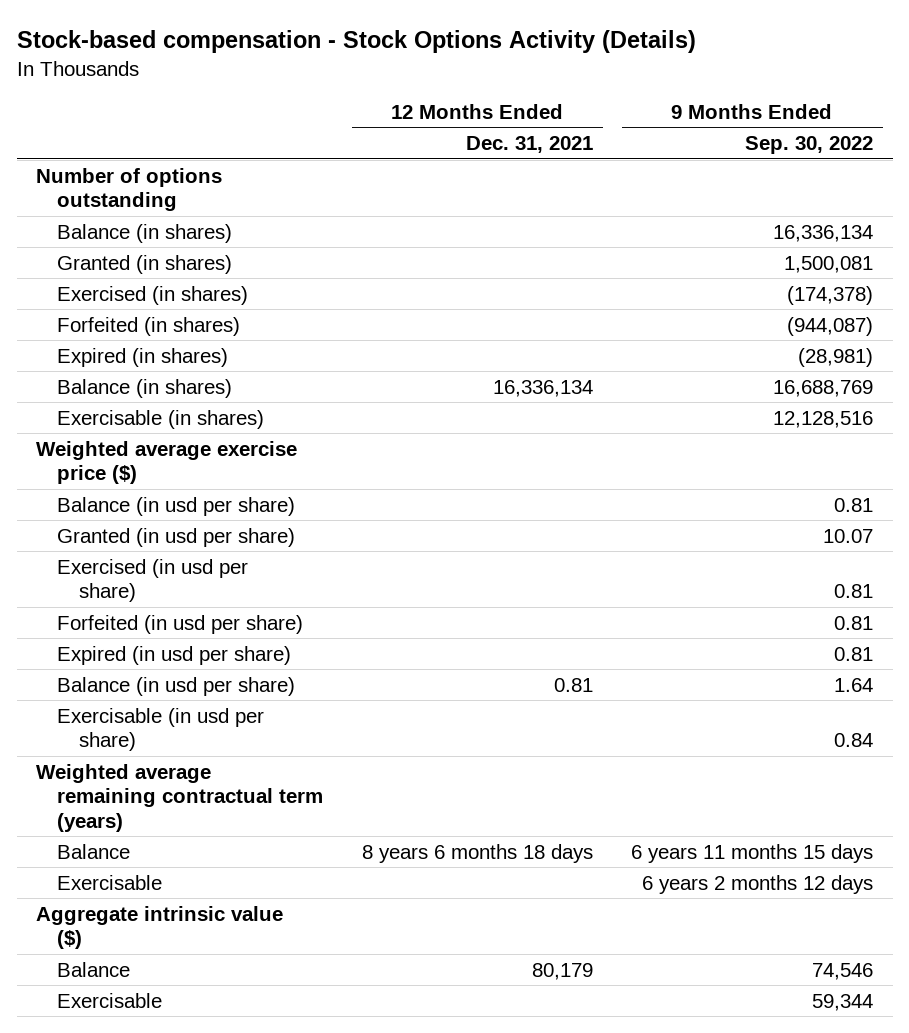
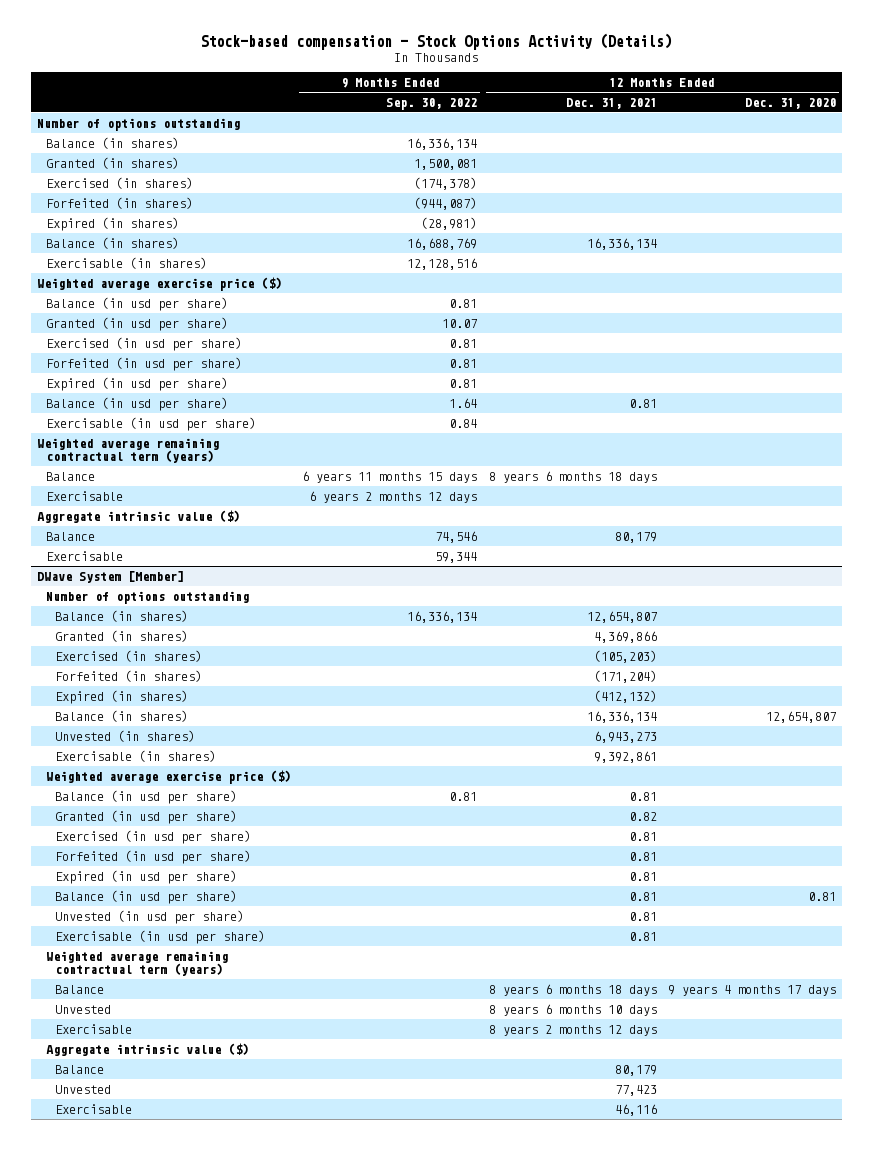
none -> [745,97,837,109] Dec. 31, 2020
none -> [36,570,184,583] DWave System [Member]
none -> [45,590,249,604] Number of options outstanding
none -> [54,609,188,622] Balance (in shares)
none -> [54,629,188,642] Granted (in shares)
none -> [54,649,202,662] Exercised (in shares)
none -> [54,669,202,682] Forfeited (in shares)
none -> [54,689,188,704] Expired (in shares)
none -> [54,709,188,722] Balance (in shares)
none -> [54,729,195,742] Unvested (in shares)
none -> [54,749,216,762] Exercisable (in shares)
none -> [45,769,291,784] Weighted average exercise price ($)
none -> [54,789,237,804] Balance (in usd per share)
none -> [54,809,237,824] Granted (in usd per share)
none -> [54,829,251,844] Exercised (in usd per share)
none -> [54,849,251,864] Forfeited (in usd per share)
none -> [54,869,237,884] Expired (in usd per share)
none -> [54,889,237,904] Balance (in usd per share)
none -> [54,909,244,924] Unvested (in usd per share)
none -> [54,929,265,944] Exercisable (in usd per share)
none -> [45,950,228,977] Weighted average remaining contractual term (years)
none -> [54,984,104,994] Balance
none -> [54,1004,111,1014] Unvested
none -> [54,1023,132,1034] Exercisable
none -> [45,1042,249,1056] Aggregate intrinsic value ($)
none -> [54,1064,104,1074] Balance
none -> [54,1084,111,1094] Unvested
none -> [54,1103,132,1114] Exercisable

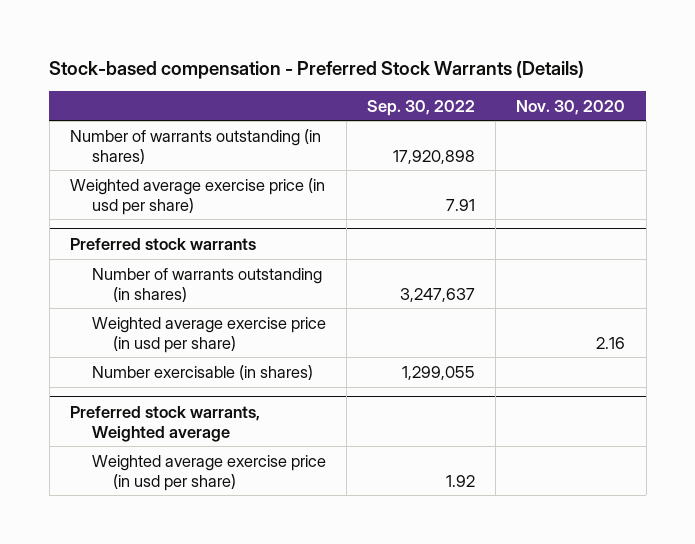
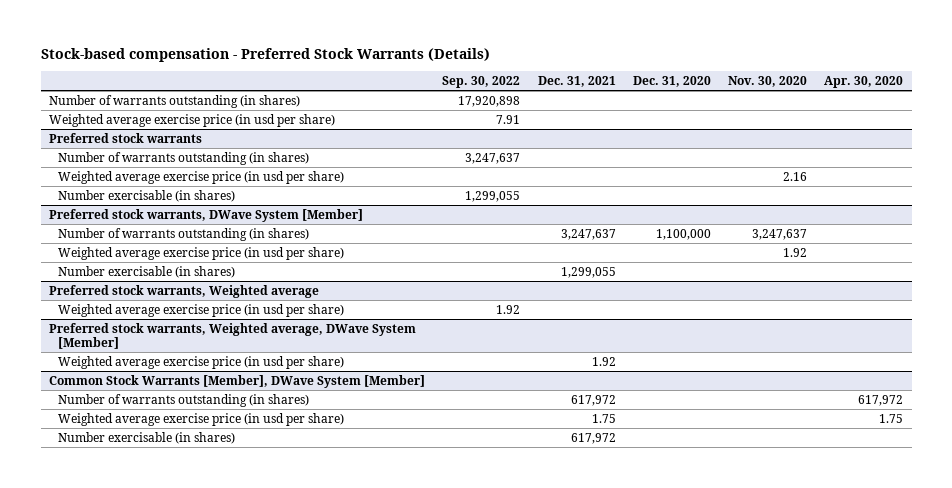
none -> [537,76,616,88] Dec. 31, 2021
none -> [632,76,711,88] Dec. 31, 2020
none -> [823,76,903,89] Apr. 30, 2020
none -> [49,208,364,222] Preferred stock warrants, DWave System [Member]
none -> [58,227,310,241] Number of warrants outstanding (in shares)
none -> [58,246,345,260] Weighted average exercise price (in usd per share)
none -> [58,265,236,278] Number exercisable (in shares)
none -> [49,322,417,349] Preferred stock warrants, Weighted average, DWave System [Member]
none -> [58,355,345,369] Weighted average exercise price (in usd per share)
none -> [49,374,426,388] Common Stock Warrants [Member], DWave System [Member]
none -> [58,393,310,407] Number of warrants outstanding (in shares)
none -> [58,412,345,426] Weighted average exercise price (in usd per share)
none -> [58,431,236,444] Number exercisable (in shares)

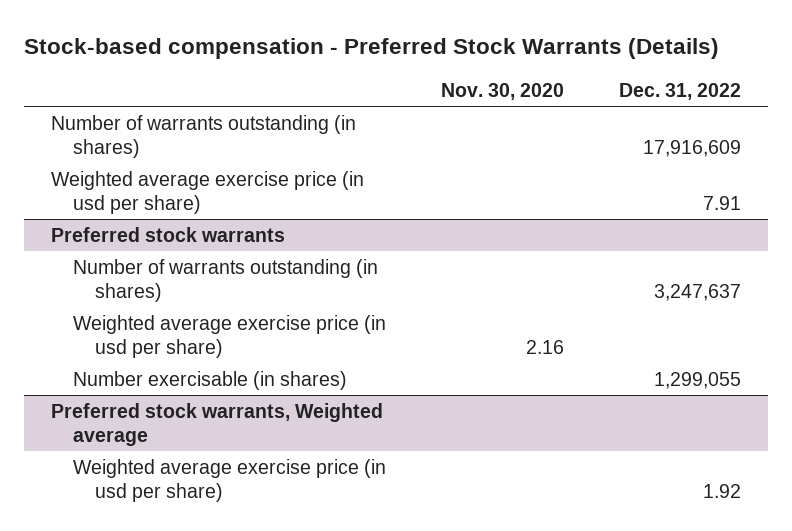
[442,76,521,89] Sep. 30, 2022 -> none
[537,76,616,88] Dec. 31, 2021 -> none
[632,76,711,88] Dec. 31, 2020 -> none
[823,76,903,89] Apr. 30, 2020 -> none
none -> [618,82,741,100] Dec. 31, 2022
[49,208,364,222] Preferred stock warrants, DWave System [Member] -> none
[58,227,310,241] Number of warrants outstanding (in shares) -> none
[58,246,345,260] Weighted average exercise price (in usd per share) -> none
[58,265,236,278] Number exercisable (in shares) -> none
[49,322,417,349] Preferred stock warrants, Weighted average, DWave System [Member] -> none
[58,355,345,369] Weighted average exercise price (in usd per share) -> none
[49,374,426,388] Common Stock Warrants [Member], DWave System [Member] -> none
[58,393,310,407] Number of warrants outstanding (in shares) -> none
[58,412,345,426] Weighted average exercise price (in usd per share) -> none
[58,431,236,444] Number exercisable (in shares) -> none

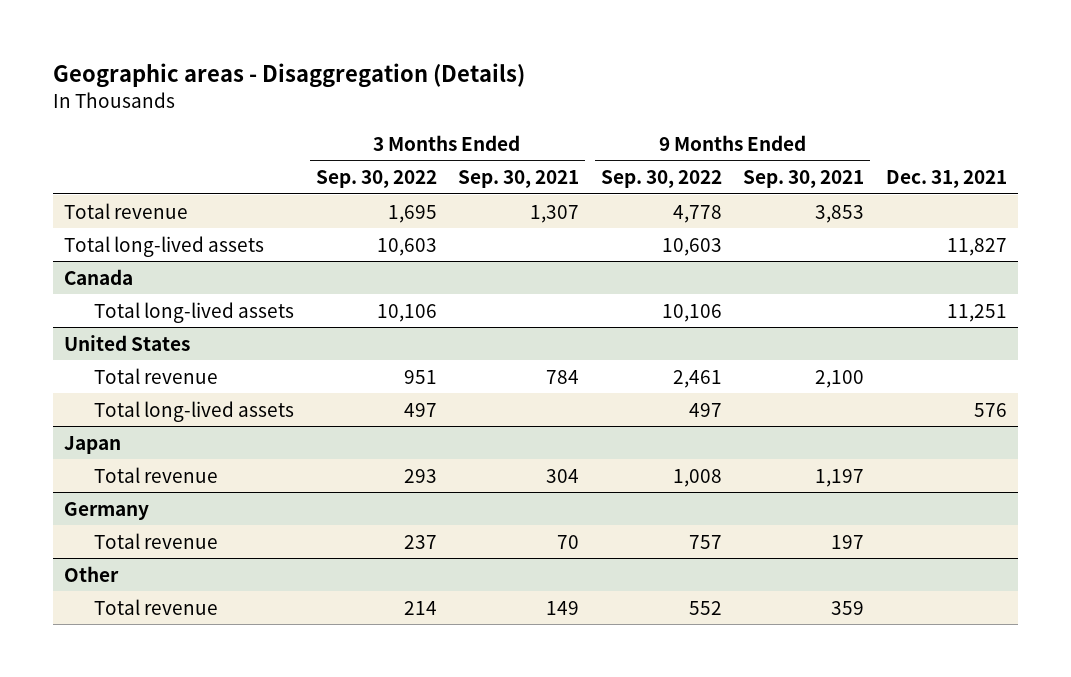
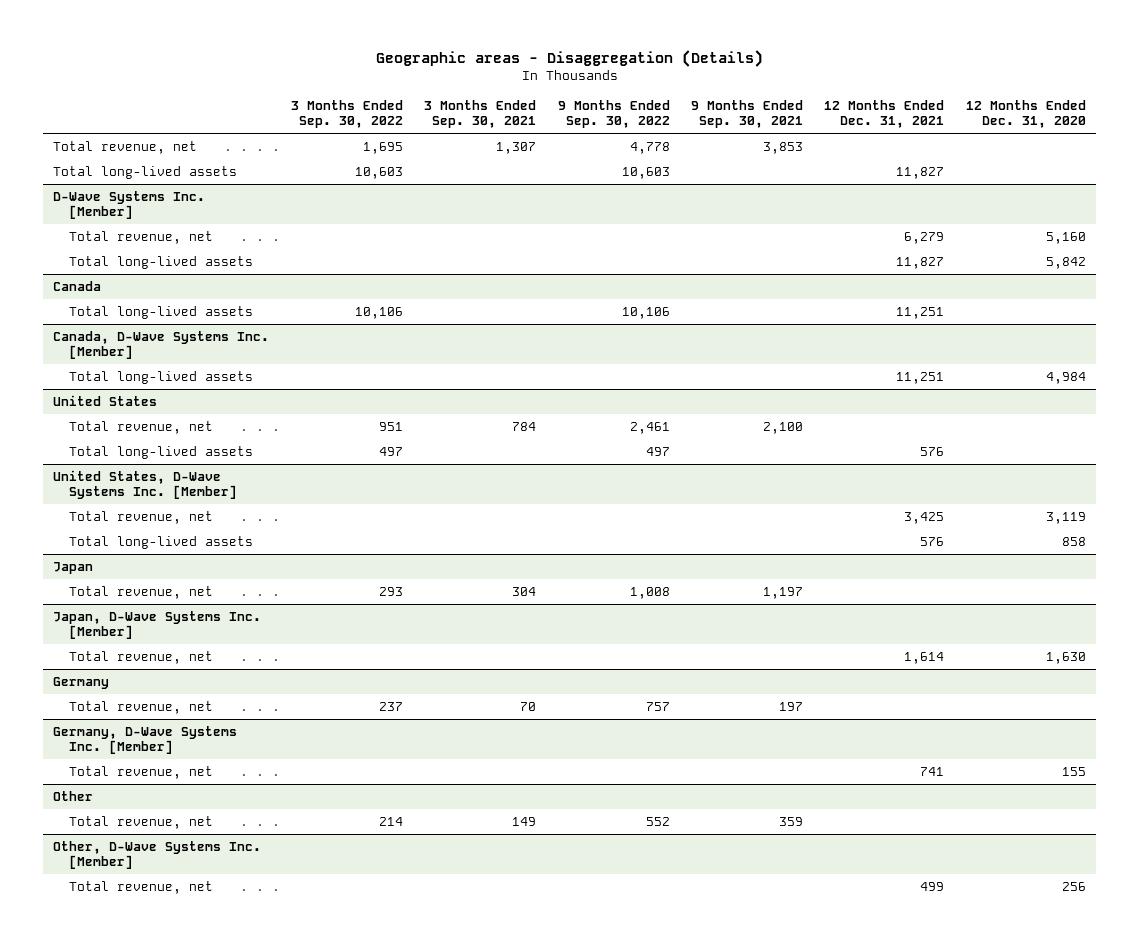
[885,169,1007,188] Dec. 31, 2021 -> none
none -> [824,100,945,129] 12 Months Ended Dec. 31, 2021
none -> [965,100,1086,129] 12 Months Ended Dec. 31, 2020
[63,202,188,219] Total revenue -> [53,140,198,154] Total revenue, net
none -> [53,190,206,219] D-Wave Systems Inc. [Member]
none -> [68,230,213,244] Total revenue, net
none -> [68,255,253,269] Total long-lived assets
none -> [53,330,270,359] Canada, D-Wave Systems Inc. [Member]
none -> [68,370,253,384] Total long-lived assets
[93,367,218,384] Total revenue -> [68,420,213,434] Total revenue, net
none -> [53,469,237,499] United States, D-Wave Systems Inc. [Member]
none -> [68,510,213,524] Total revenue, net
none -> [68,535,253,549] Total long-lived assets
[93,466,218,483] Total revenue -> [68,585,213,599] Total revenue, net
none -> [53,610,262,639] Japan, D-Wave Systems Inc. [Member]
none -> [68,650,213,664] Total revenue, net
[93,532,218,549] Total revenue -> [68,700,213,714] Total revenue, net
none -> [53,725,238,754] Germany, D-Wave Systems Inc. [Member]
none -> [68,765,213,779] Total revenue, net
[93,598,218,615] Total revenue -> [68,815,213,829] Total revenue, net
none -> [53,840,262,869] Other, D-Wave Systems Inc. [Member]
none -> [68,880,213,894] Total revenue, net

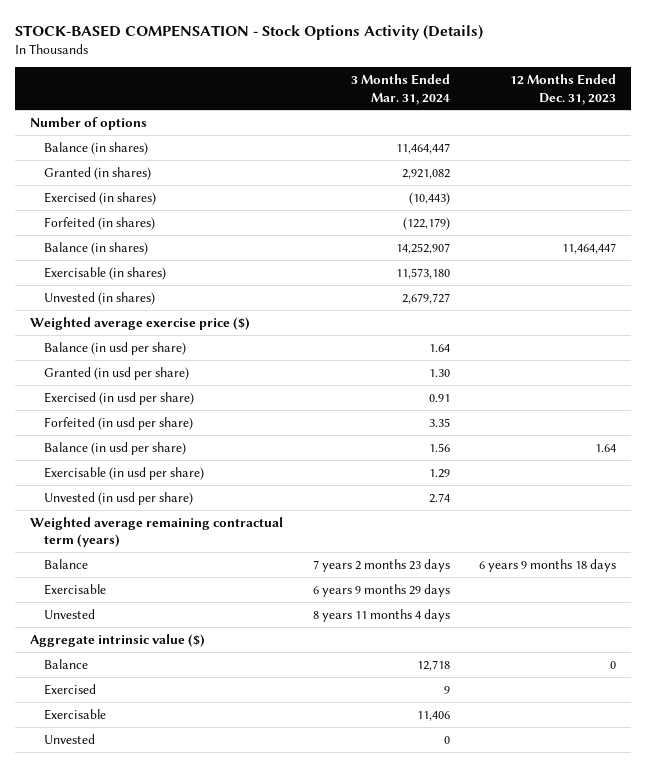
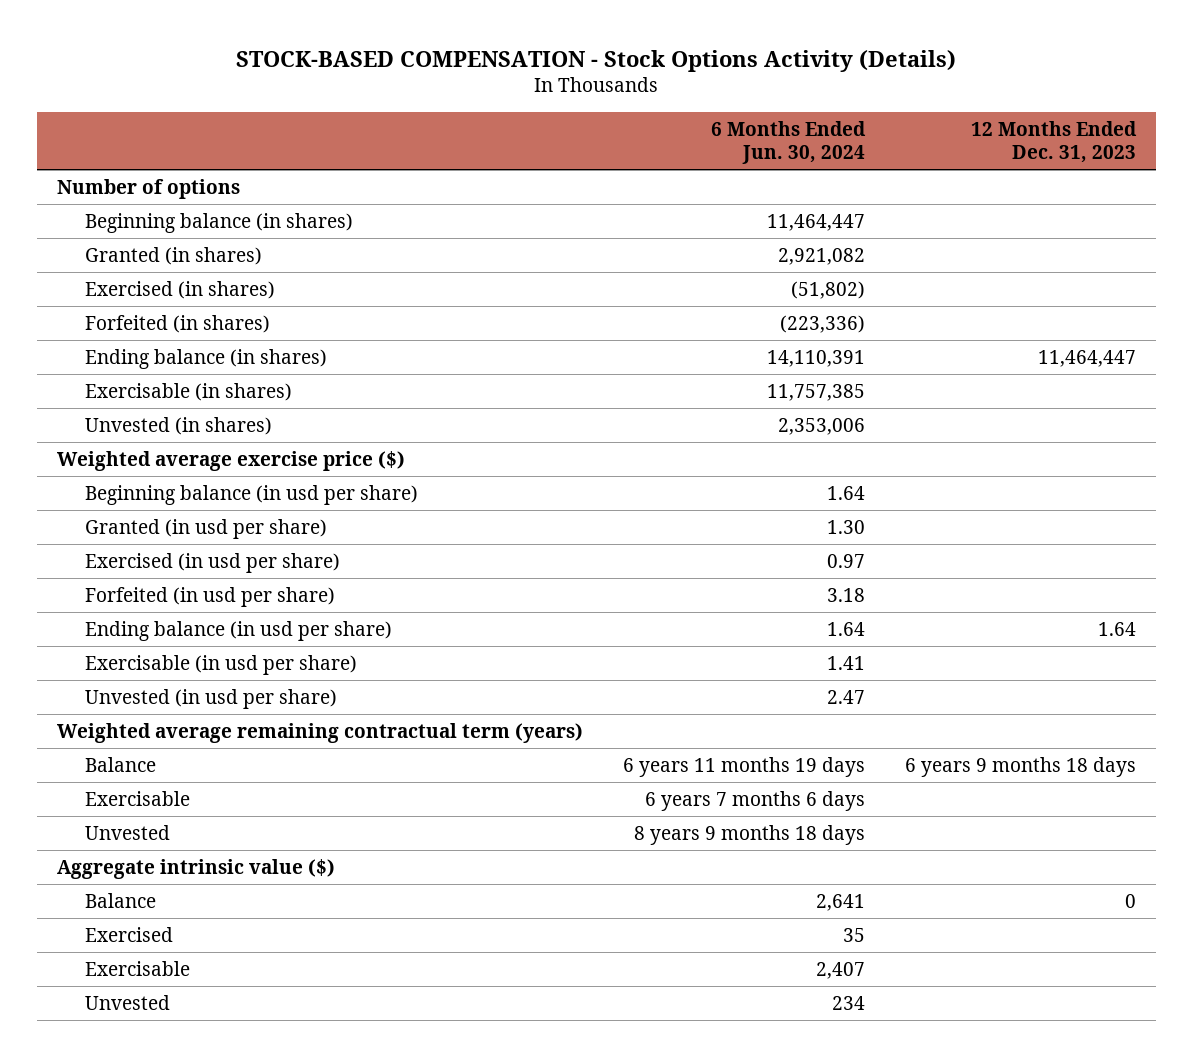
[350,74,450,105] 3 Months Ended Mar. 31, 2024 -> none
none -> [710,120,866,165] 6 Months Ended Jun. 30, 2024
[43,141,148,155] Balance (in shares) -> [85,212,354,233] Beginning balance (in shares)
[43,241,148,255] Balance (in shares) -> [85,348,328,369] Ending balance (in shares)
[43,341,186,355] Balance (in usd per share) -> [85,484,419,505] Beginning balance (in usd per share)
[43,441,186,455] Balance (in usd per share) -> [85,620,393,641] Ending balance (in usd per share)

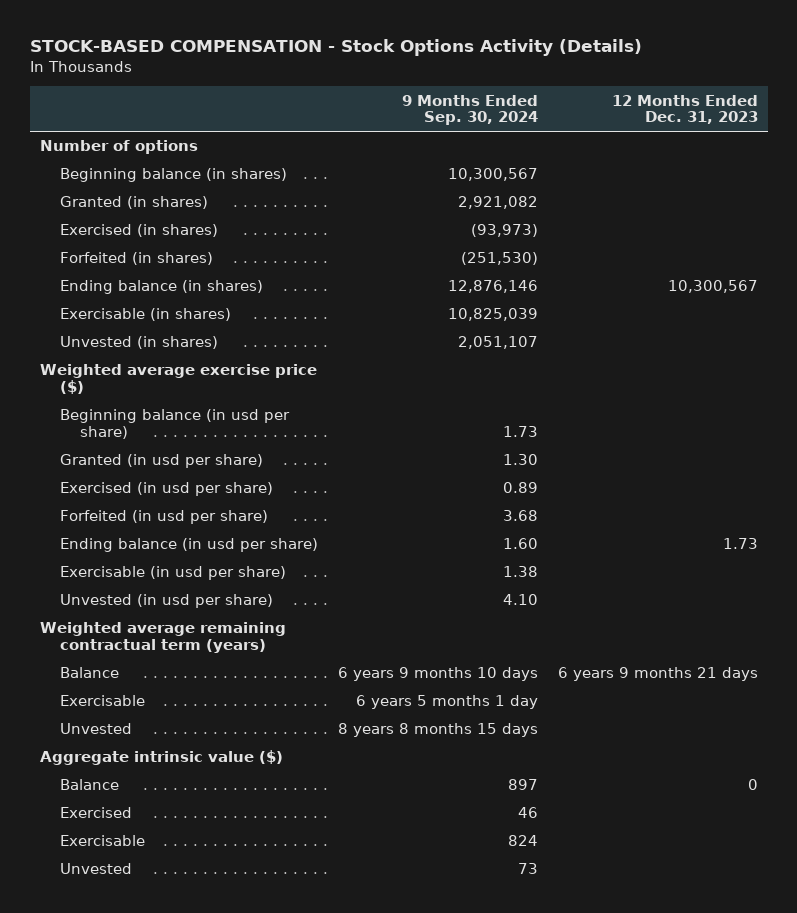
[710,120,866,165] 6 Months Ended Jun. 30, 2024 -> none
none -> [401,94,538,126] 9 Months Ended Sep. 30, 2024
[1037,349,1136,367] 11,464,447 -> [667,280,758,294] 10,300,567
[1097,621,1136,636] 1.64 -> [722,538,758,550] 1.73
[904,756,1136,777] 6 years 9 months 18 days -> [557,667,758,682] 6 years 9 months 21 days

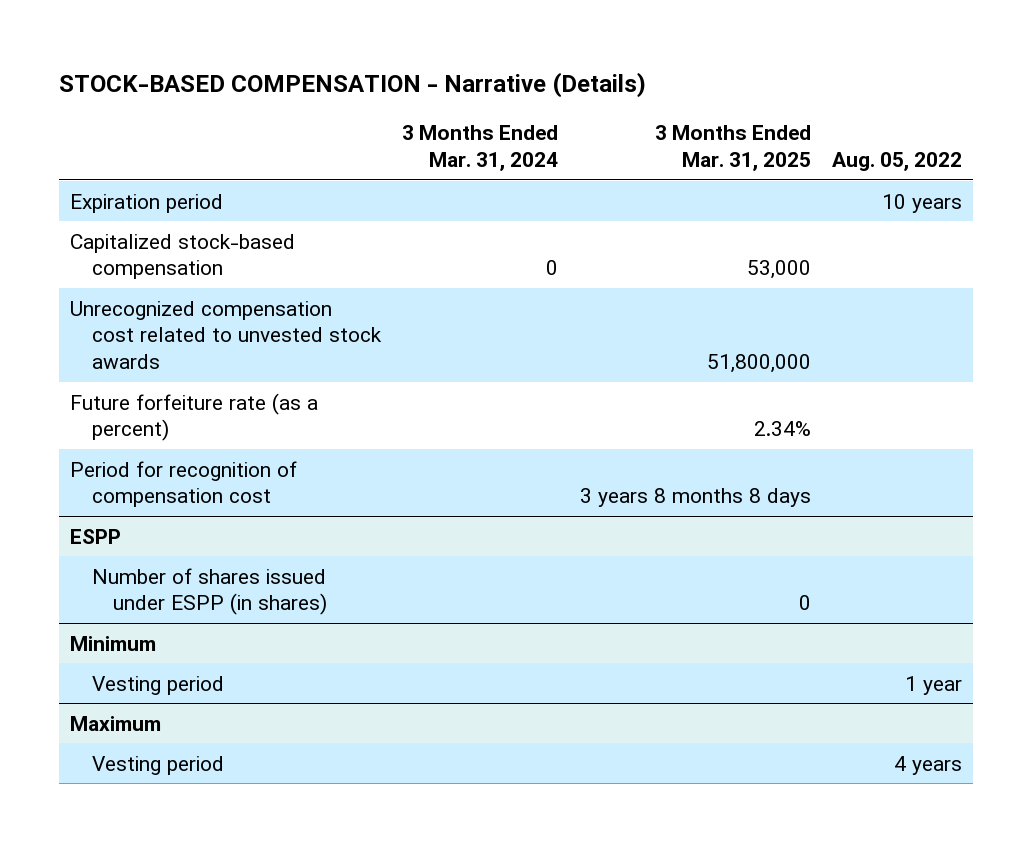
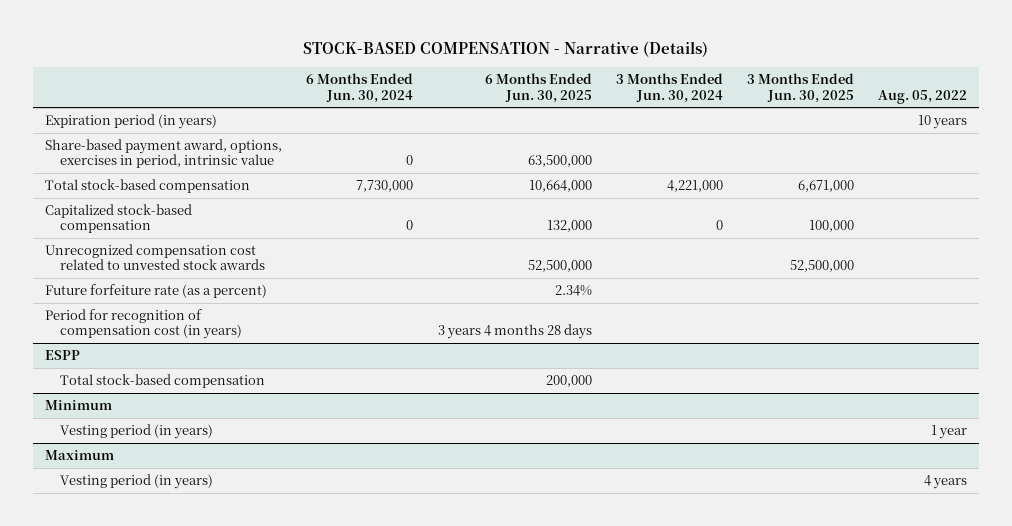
[402,125,559,172] 3 Months Ended Mar. 31, 2024 -> none
[654,125,811,172] 3 Months Ended Mar. 31, 2025 -> none
none -> [306,73,414,103] 6 Months Ended Jun. 30, 2024
none -> [484,73,592,103] 6 Months Ended Jun. 30, 2025
none -> [615,73,723,103] 3 Months Ended Jun. 30, 2024
none -> [746,73,854,103] 3 Months Ended Jun. 30, 2025
[70,193,224,213] Expiration period -> [45,114,218,130] Expiration period (in years)
none -> [45,139,283,169] Share-based payment award, options, exercises in period, intrinsic value
none -> [45,179,251,194] Total stock-based compensation
[70,460,298,508] Period for recognition of compensation cost -> [45,309,242,340] Period for recognition of compensation cost (in years)
[91,567,328,616] Number of shares issued under ESPP (in shares) -> none
none -> [59,374,265,389] Total stock-based compensation
[91,675,224,695] Vesting period -> [59,424,213,440] Vesting period (in years)
[91,755,224,775] Vesting period -> [59,474,213,490] Vesting period (in years)

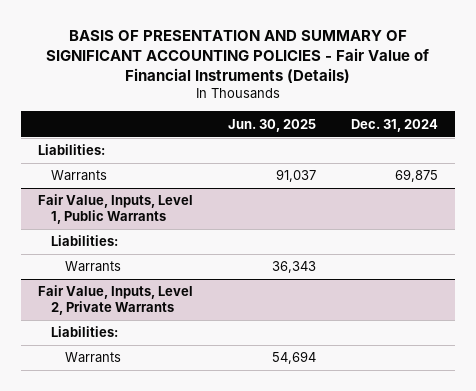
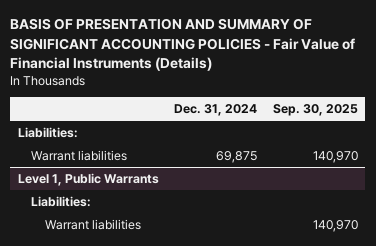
[227,118,316,132] Jun. 30, 2025 -> none
none -> [272,103,358,116] Sep. 30, 2025
[51,170,108,182] Warrants -> [31,150,128,162] Warrant liabilities
[38,194,194,225] Fair Value, Inputs, Level 1, Public Warrants -> [17,173,159,187] Level 1, Public Warrants
[38,285,194,316] Fair Value, Inputs, Level 2, Private Warrants -> none
[51,326,119,338] Liabilities: -> none
[64,352,121,364] Warrants -> none
[64,261,121,273] Warrants -> [45,219,142,231] Warrant liabilities

